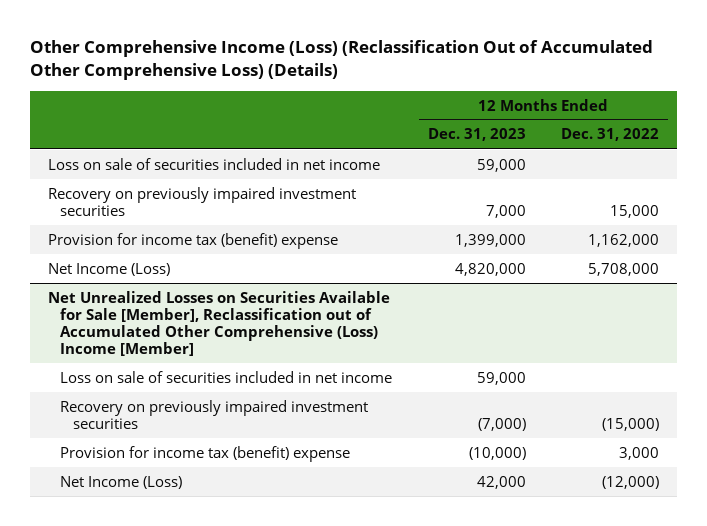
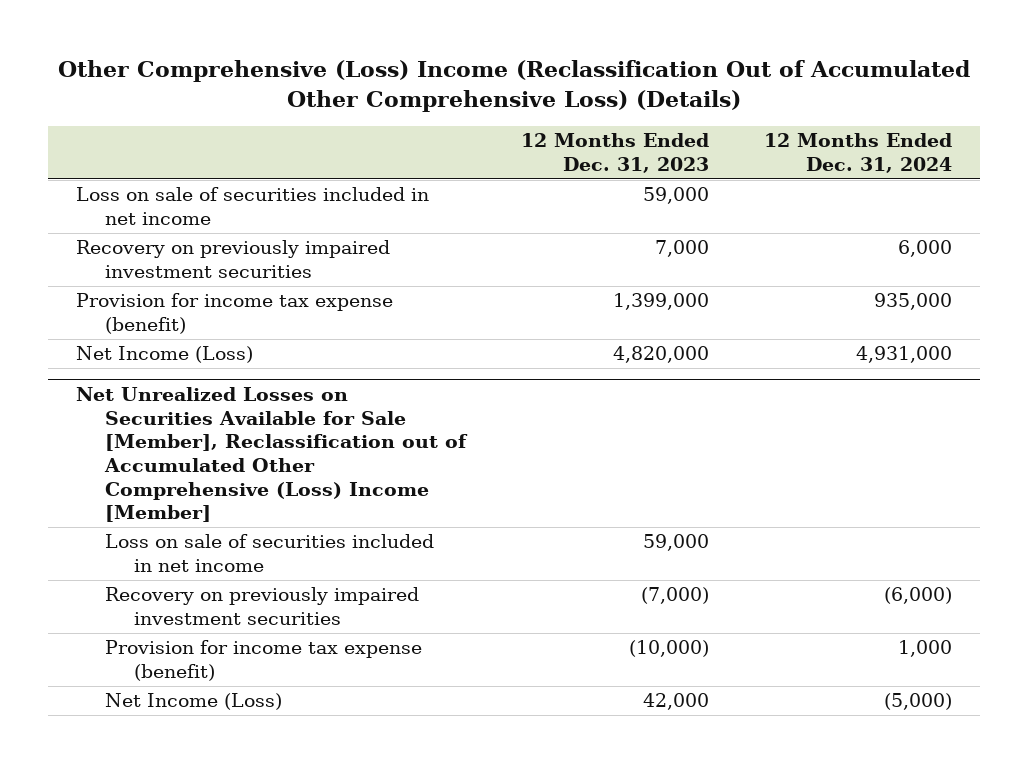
[30,40,654,81] Other Comprehensive Income (Loss) (Reclassification Out of Accumulated Other Comprehensive Loss) (Details) -> [57,60,970,112] Other Comprehensive (Loss) Income (Reclassification Out of Accumulated Other Comprehensive Loss) (Details)
[561,128,660,142] Dec. 31, 2022 -> none
none -> [764,133,953,173] 12 Months Ended Dec. 31, 2024
[47,232,338,249] Provision for income tax (benefit) expense -> [75,293,393,335] Provision for income tax expense (benefit)
[60,445,351,462] Provision for income tax (benefit) expense -> [104,640,422,682] Provision for income tax expense (benefit)

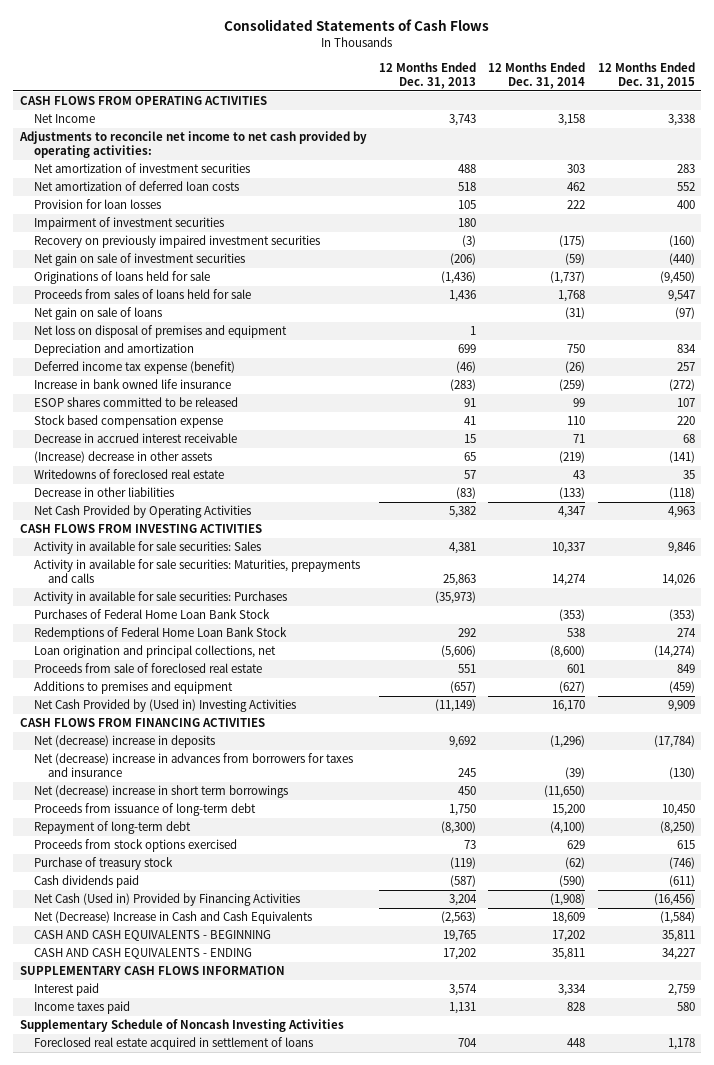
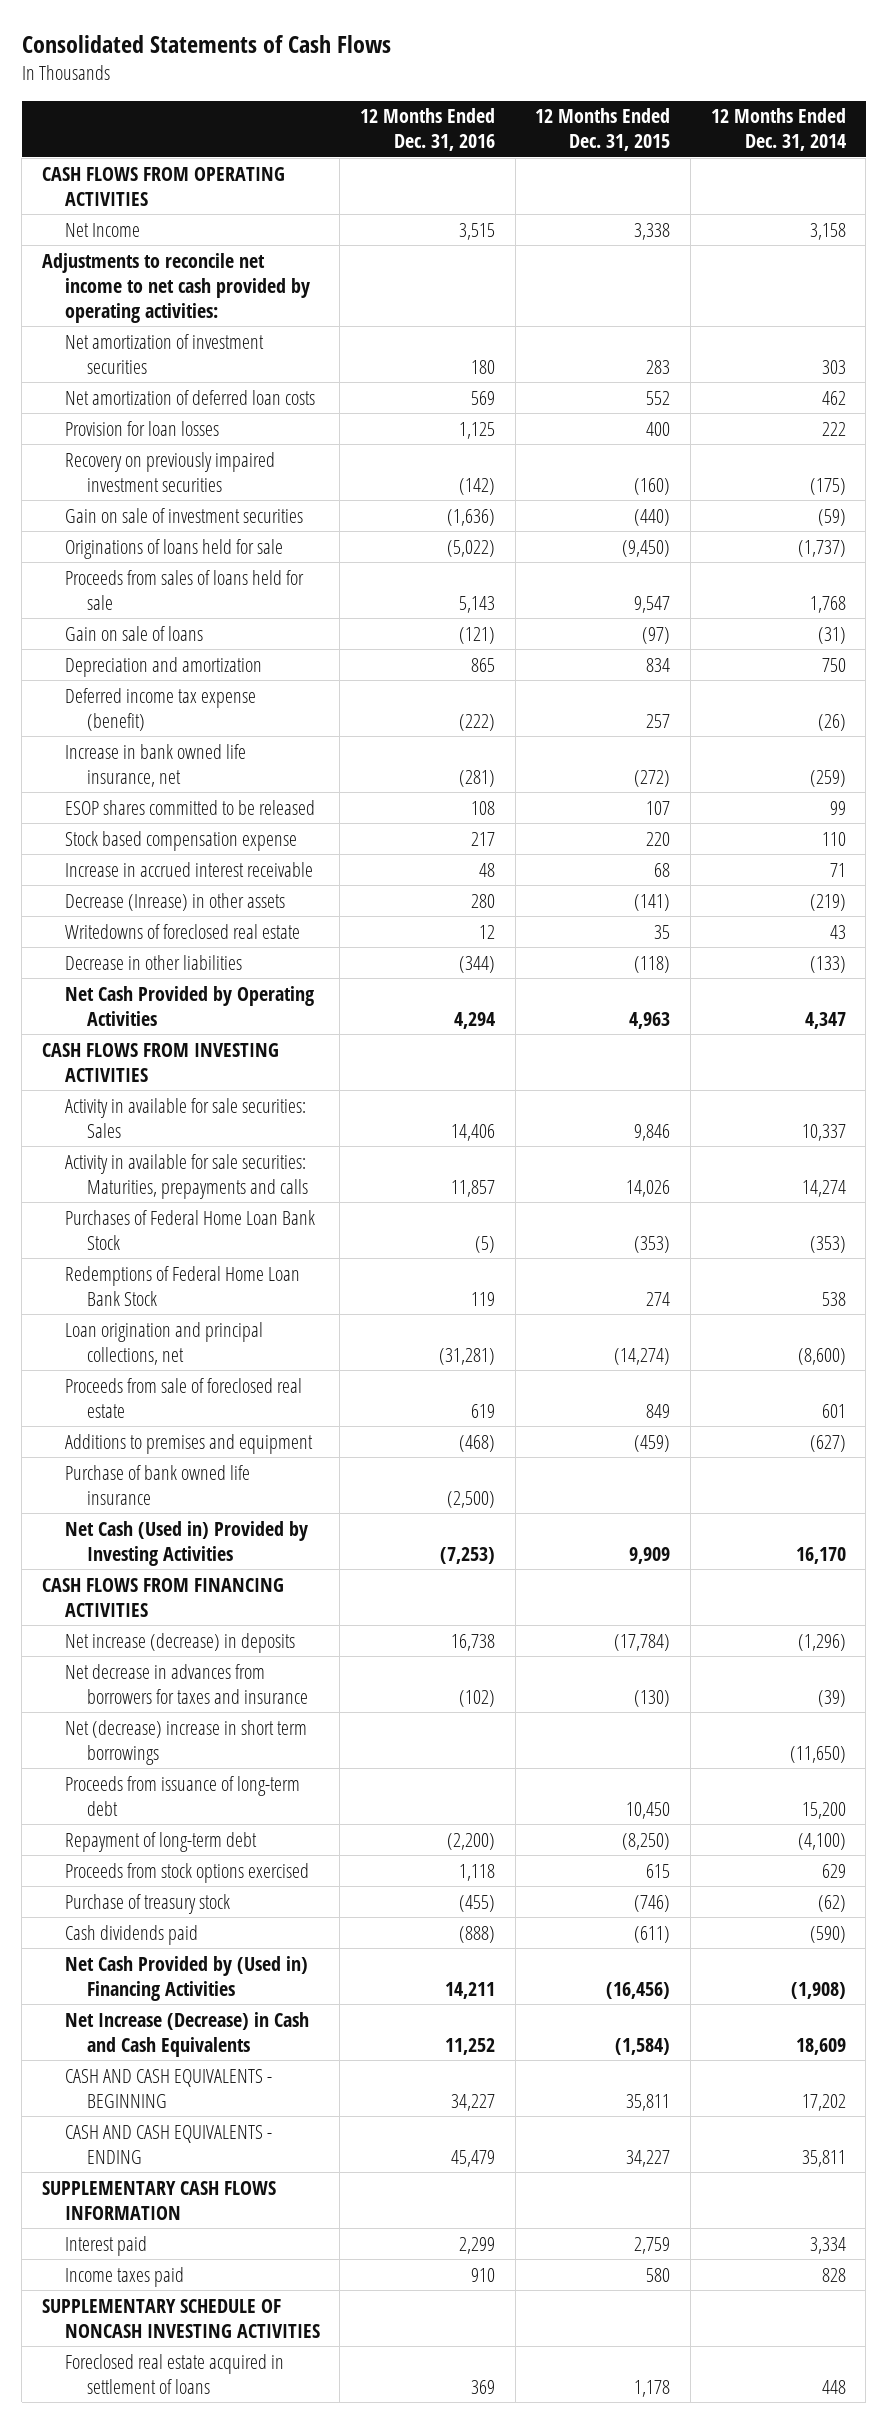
[378,61,476,90] 12 Months Ended Dec. 31, 2013 -> none
none -> [359,108,495,152] 12 Months Ended Dec. 31, 2016
[33,217,224,231] Impairment of investment securities -> none
[33,253,245,267] Net gain on sale of investment securities -> [64,507,303,523] Gain on sale of investment securities
[33,325,287,339] Net loss on disposal of premises and equipment -> none
[33,307,162,321] Net gain on sale of loans -> [64,625,203,641] Gain on sale of loans
[33,379,231,390] Increase in bank owned life insurance -> [64,743,246,787] Increase in bank owned life insurance, net
[33,433,237,444] Decrease in accrued interest receivable -> [64,861,313,877] Increase in accrued interest receivable
[33,451,212,464] (Increase) decrease in other assets -> [64,892,285,911] Decrease (Inrease) in other assets
[33,591,287,605] Activity in available for sale securities: Purchases -> none
none -> [64,1464,250,1505] Purchase of bank owned life insurance
[33,699,296,713] Net Cash Provided by (Used in) Investing Activities -> [64,1520,308,1566] Net Cash (Used in) Provided by Investing Activities
[33,735,215,749] Net (decrease) increase in deposits -> [64,1632,295,1653] Net increase (decrease) in deposits
[33,753,353,778] Net (decrease) increase in advances from borrowers for taxes and insurance -> [64,1663,309,1704] Net decrease in advances from borrowers for taxes and insurance
[33,893,300,907] Net Cash (Used in) Provided by Financing Activities -> [64,1955,308,2001] Net Cash Provided by (Used in) Financing Activities
[33,911,312,925] Net (Decrease) Increase in Cash and Cash Equivalents -> [64,2011,309,2057] Net Increase (Decrease) in Cash and Cash Equivalents
[19,1019,344,1033] Supplementary Schedule of Noncash Investing Activities -> [41,2298,320,2338] SUPPLEMENTARY SCHEDULE OF NONCASH INVESTING ACTIVITIES

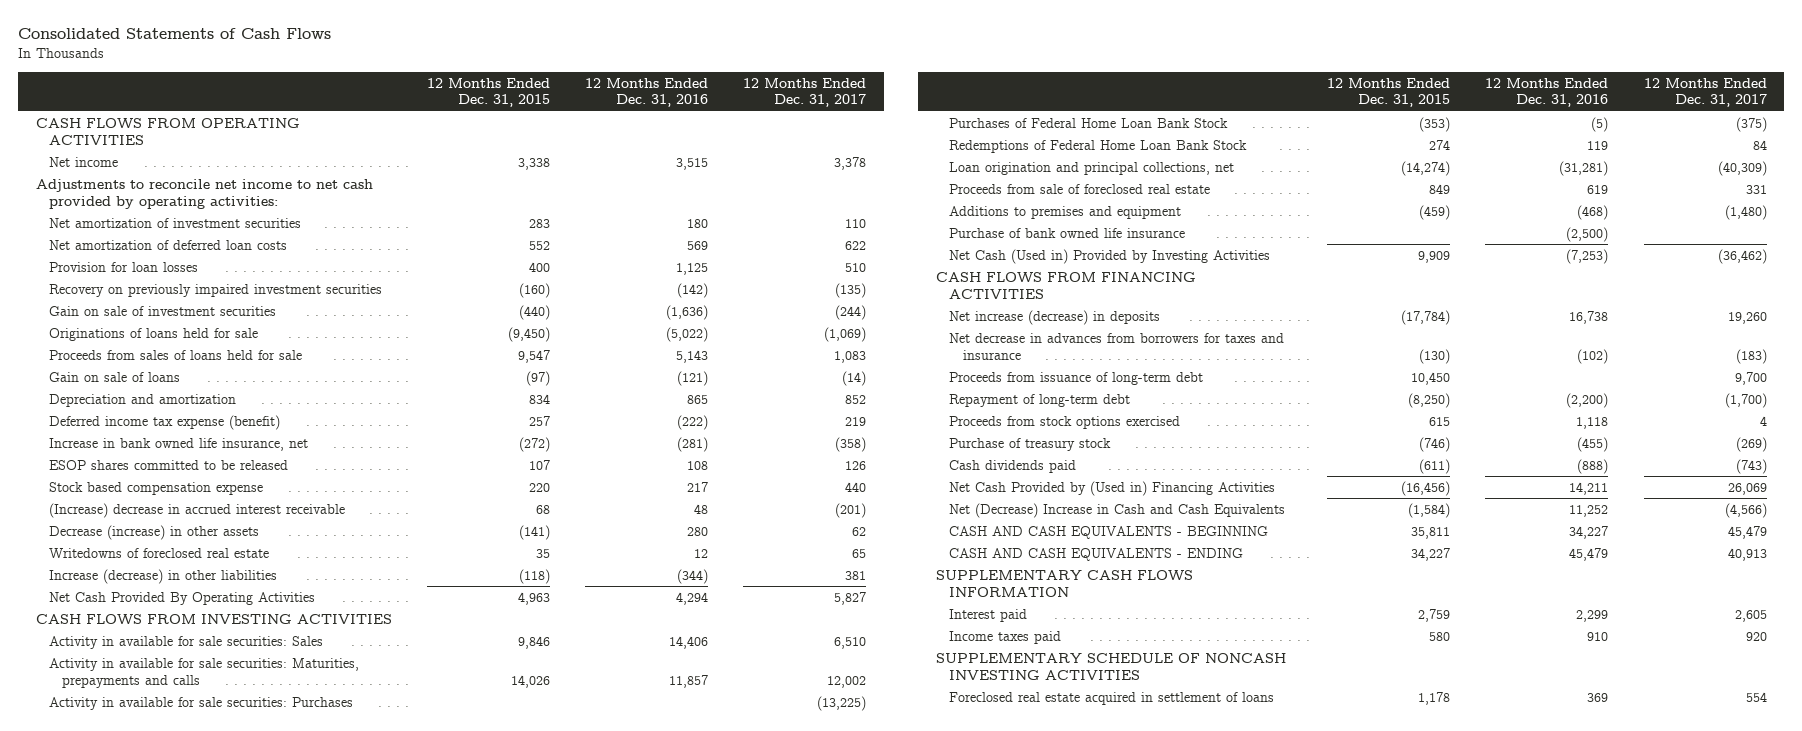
[710,108,846,152] 12 Months Ended Dec. 31, 2014 -> none
none -> [743,77,867,108] 12 Months Ended Dec. 31, 2017
[64,222,140,237] Net Income -> [48,156,118,167] Net income
[64,861,313,877] Increase in accrued interest receivable -> [48,502,345,518] (Increase) decrease in accrued interest receivable
[64,892,285,911] Decrease (Inrease) in other assets -> [48,524,259,540] Decrease (increase) in other assets
[64,954,242,970] Decrease in other liabilities -> [48,568,277,584] Increase (decrease) in other liabilities
[64,985,314,1026] Net Cash Provided by Operating Activities -> [48,591,315,605] Net Cash Provided By Operating Activities
none -> [48,696,353,710] Activity in available for sale securities: Purchases
[64,1719,307,1765] Net (decrease) increase in short term borrowings -> none
[64,2011,309,2057] Net Increase (Decrease) in Cash and Cash Equivalents -> [949,502,1286,518] Net (Decrease) Increase in Cash and Cash Equivalents

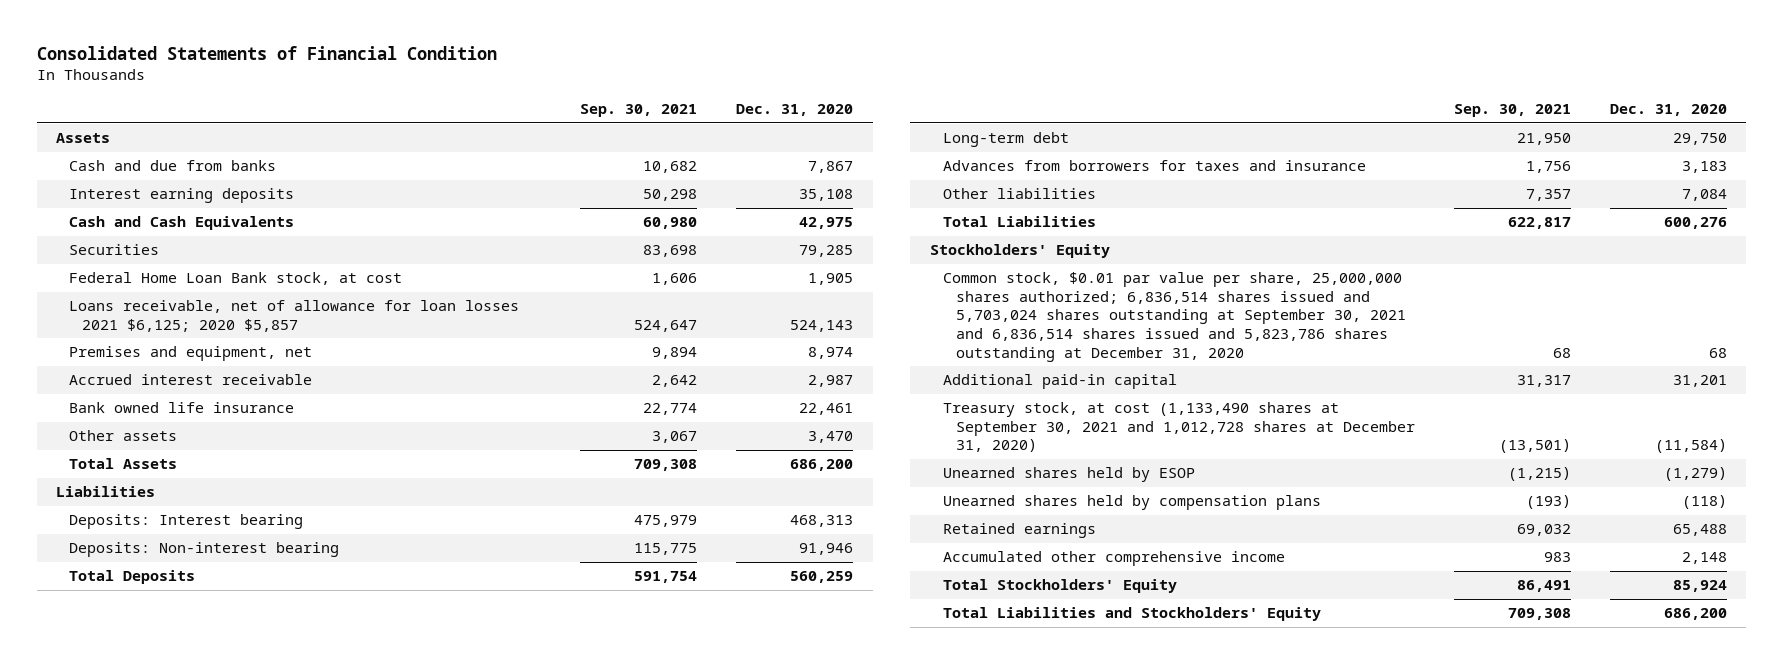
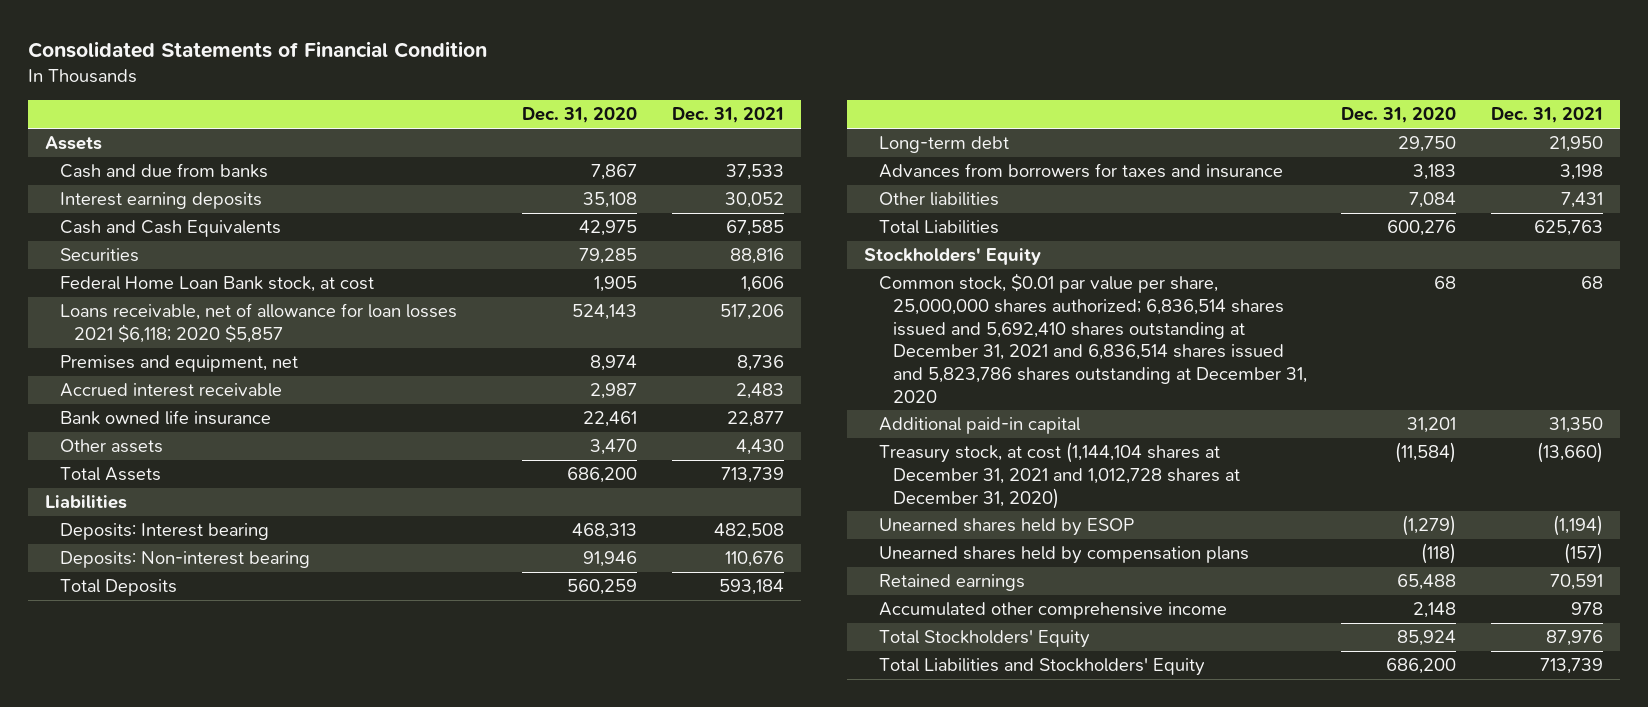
[580,104,698,118] Sep. 30, 2021 -> none
none -> [671,107,784,124] Dec. 31, 2021
[69,300,520,332] Loans receivable, net of allowance for loan losses 2021 $6,125; 2020 $5,857 -> [59,303,457,343] Loans receivable, net of allowance for loan losses 2021 $6,118; 2020 $5,857
[942,272,1406,362] Common stock, $0.01 par value per share, 25,000,000 shares authorized; 6,836,514 shares issued and 5,703,024 shares outstanding at September 30, 2021 and 6,836,514 shares issued and 5,823,786 shares outstanding at December 31, 2020 -> [878,273,1307,403] Common stock, $0.01 par value per share, 25,000,000 shares authorized; 6,836,514 shares issued and 5,692,410 shares outstanding at December 31, 2021 and 6,836,514 shares issued and 5,823,786 shares outstanding at December 31, 2020
[942,402,1415,453] Treasury stock, at cost (1,133,490 shares at September 30, 2021 and 1,012,728 shares at December 31, 2020) -> [878,442,1240,509] Treasury stock, at cost (1,144,104 shares at December 31, 2021 and 1,012,728 shares at December 31, 2020)

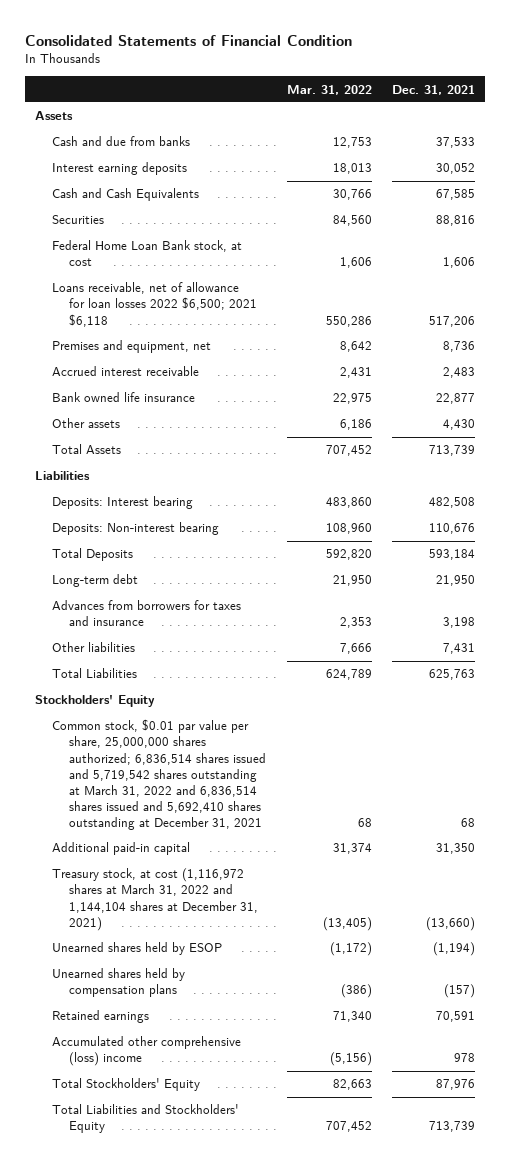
[522,107,638,124] Dec. 31, 2020 -> none
none -> [286,84,372,95] Mar. 31, 2022
[59,303,457,343] Loans receivable, net of allowance for loan losses 2021 $6,118; 2020 $5,857 -> [52,282,258,327] Loans receivable, net of allowance for loan losses 2022 $6,500; 2021 $6,118
[878,273,1307,403] Common stock, $0.01 par value per share, 25,000,000 shares authorized; 6,836,514 shares issued and 5,692,410 shares outstanding at December 31, 2021 and 6,836,514 shares issued and 5,823,786 shares outstanding at December 31, 2020 -> [52,719,267,830] Common stock, $0.01 par value per share, 25,000,000 shares authorized; 6,836,514 shares issued and 5,719,542 shares outstanding at March 31, 2022 and 6,836,514 shares issued and 5,692,410 shares outstanding at December 31, 2021
[878,442,1240,509] Treasury stock, at cost (1,144,104 shares at December 31, 2021 and 1,012,728 shares at December 31, 2020) -> [52,868,259,931] Treasury stock, at cost (1,116,972 shares at March 31, 2022 and 1,144,104 shares at December 31, 2021)
[878,602,1227,620] Accumulated other comprehensive income -> [52,1036,242,1067] Accumulated other comprehensive (loss) income

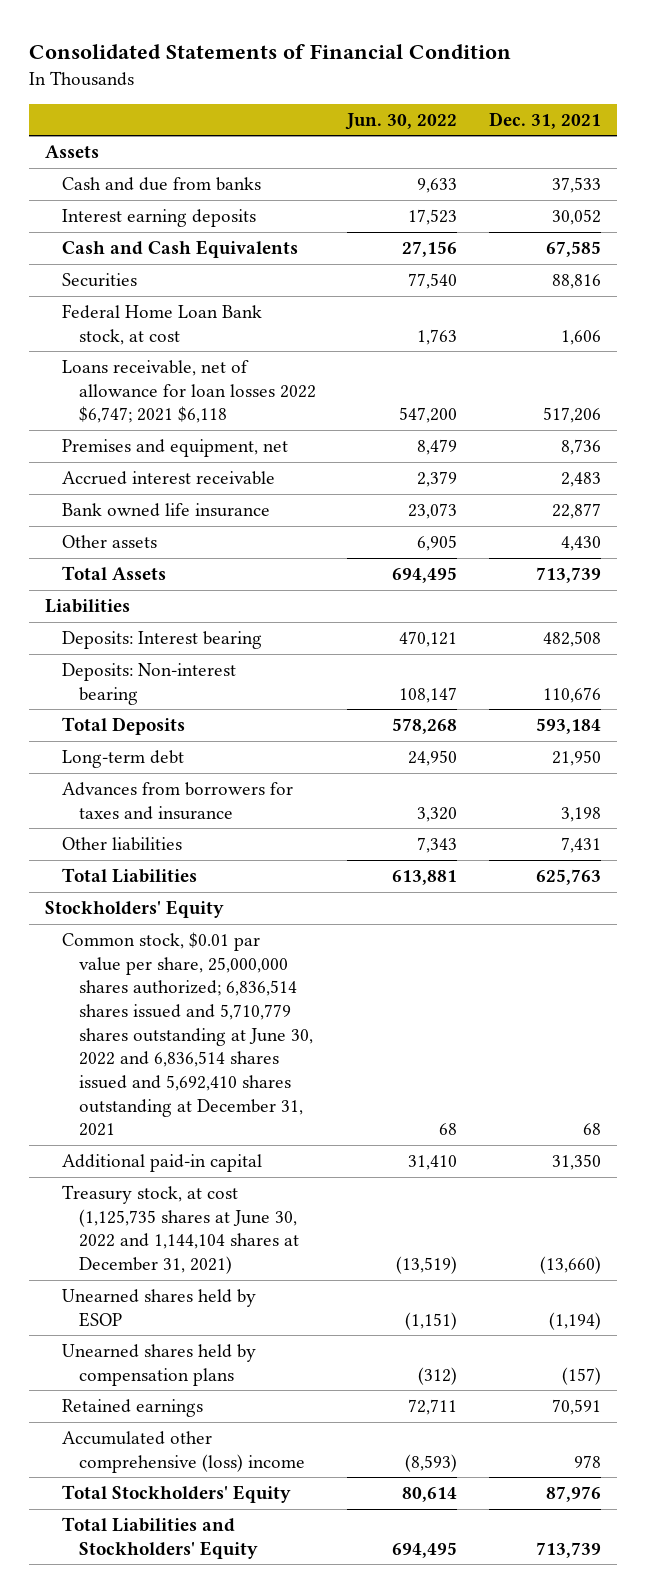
[286,84,372,95] Mar. 31, 2022 -> none
none -> [345,112,458,130] Jun. 30, 2022
[52,282,258,327] Loans receivable, net of allowance for loan losses 2022 $6,500; 2021 $6,118 -> [61,360,316,424] Loans receivable, net of allowance for loan losses 2022 $6,747; 2021 $6,118
[52,719,267,830] Common stock, $0.01 par value per share, 25,000,000 shares authorized; 6,836,514 shares issued and 5,719,542 shares outstanding at March 31, 2022 and 6,836,514 shares issued and 5,692,410 shares outstanding at December 31, 2021 -> [61,932,313,1137] Common stock, $0.01 par value per share, 25,000,000 shares authorized; 6,836,514 shares issued and 5,710,779 shares outstanding at June 30, 2022 and 6,836,514 shares issued and 5,692,410 shares outstanding at December 31, 2021
[52,868,259,931] Treasury stock, at cost (1,116,972 shares at March 31, 2022 and 1,144,104 shares at December 31, 2021) -> [61,1185,299,1275] Treasury stock, at cost (1,125,735 shares at June 30, 2022 and 1,144,104 shares at December 31, 2021)

